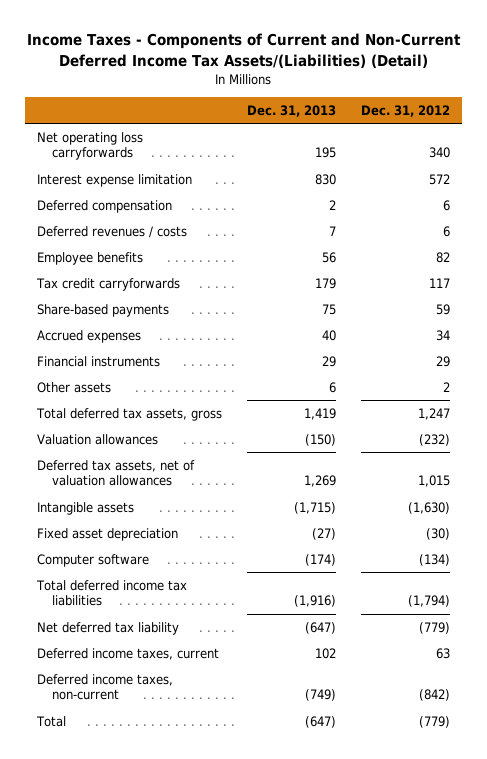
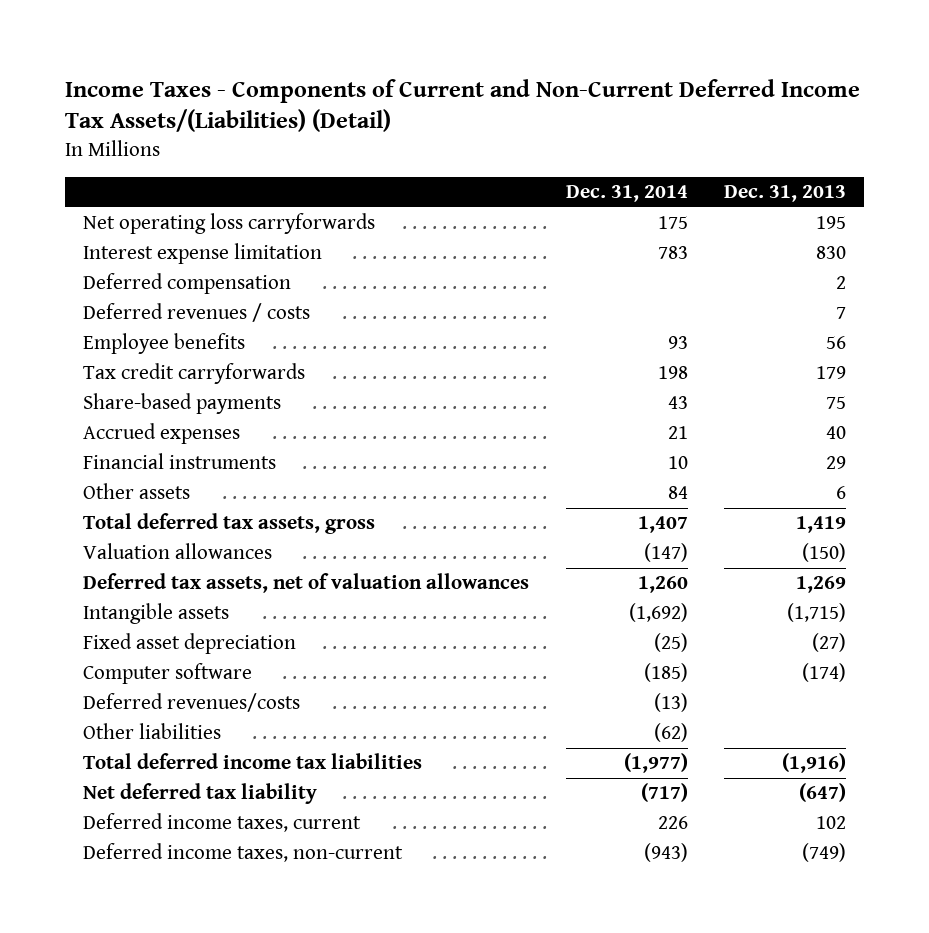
[360,104,450,117] Dec. 31, 2012 -> none
none -> [565,184,688,202] Dec. 31, 2014
none -> [83,693,301,713] Deferred revenues/costs
none -> [83,723,222,740] Other liabilities
[36,715,67,727] Total -> none

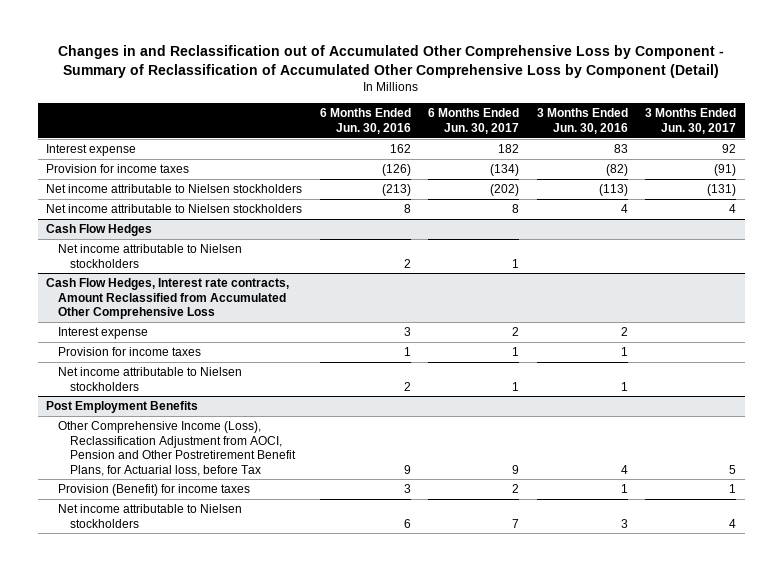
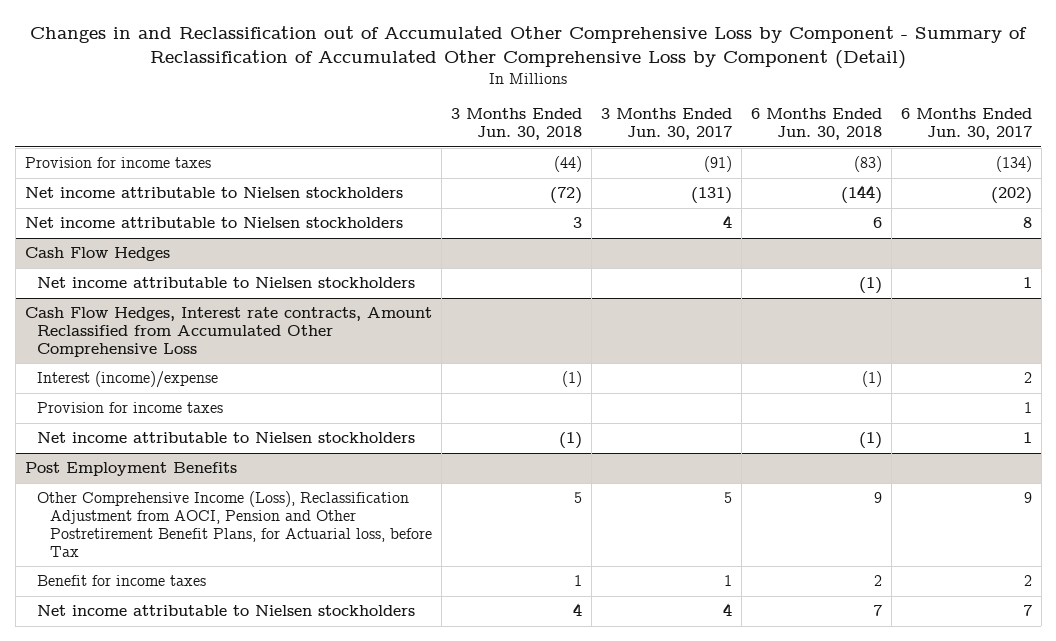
[319,108,411,134] 6 Months Ended Jun. 30, 2016 -> none
[536,108,628,134] 3 Months Ended Jun. 30, 2016 -> none
none -> [451,108,583,141] 3 Months Ended Jun. 30, 2018
none -> [750,108,882,141] 6 Months Ended Jun. 30, 2018
[46,144,137,157] Interest expense -> none
[58,327,149,340] Interest expense -> [37,371,219,389] Interest (income)/expense
[58,484,251,497] Provision (Benefit) for income taxes -> [37,575,207,587] Benefit for income taxes

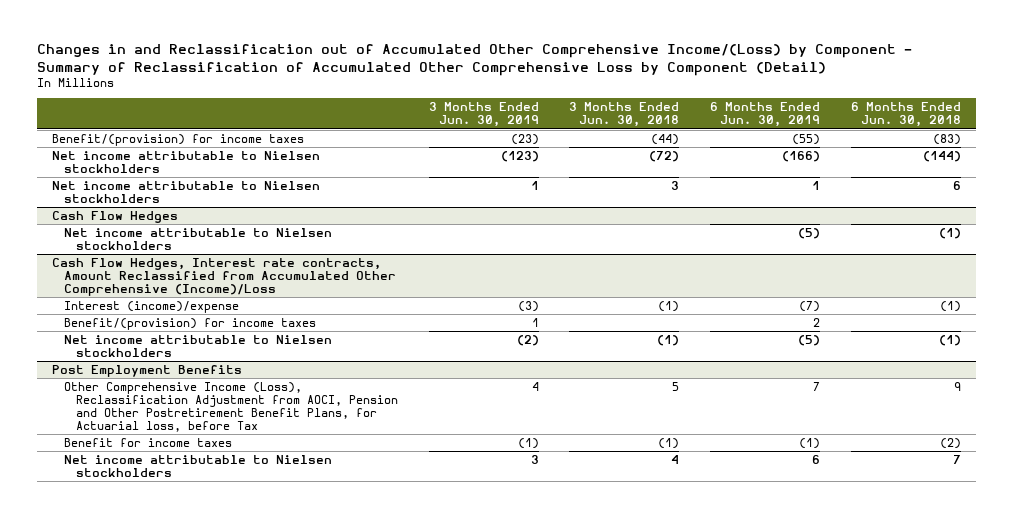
[30,26,1028,70] Changes in and Reclassification out of Accumulated Other Comprehensive Loss by Component - Summary of Reclassification of Accumulated Other Comprehensive Loss by Component (Detail) -> [36,44,912,76] Changes in and Reclassification out of Accumulated Other Comprehensive Income/(Loss) by Component - Summary of Reclassification of Accumulated Other Comprehensive Loss by Component (Detail)
[600,108,732,141] 3 Months Ended Jun. 30, 2017 -> none
[900,108,1032,141] 6 Months Ended Jun. 30, 2017 -> none
none -> [428,102,539,128] 3 Months Ended Jun. 30, 2019
none -> [710,102,821,128] 6 Months Ended Jun. 30, 2019
[24,157,211,169] Provision for income taxes -> [52,133,305,146] Benefit/(provision) for income taxes
[24,307,432,357] Cash Flow Hedges, Interest rate contracts, Amount Reclassified from Accumulated Other Comprehensive Loss -> [52,257,397,297] Cash Flow Hedges, Interest rate contracts, Amount Reclassified from Accumulated Other Comprehensive (Income)/Loss
[37,402,224,414] Provision for income taxes -> [64,317,317,330] Benefit/(provision) for income taxes
[574,575,583,587] 1 -> [658,437,680,449] (1)
[873,575,882,587] 2 -> [939,437,961,449] (2)

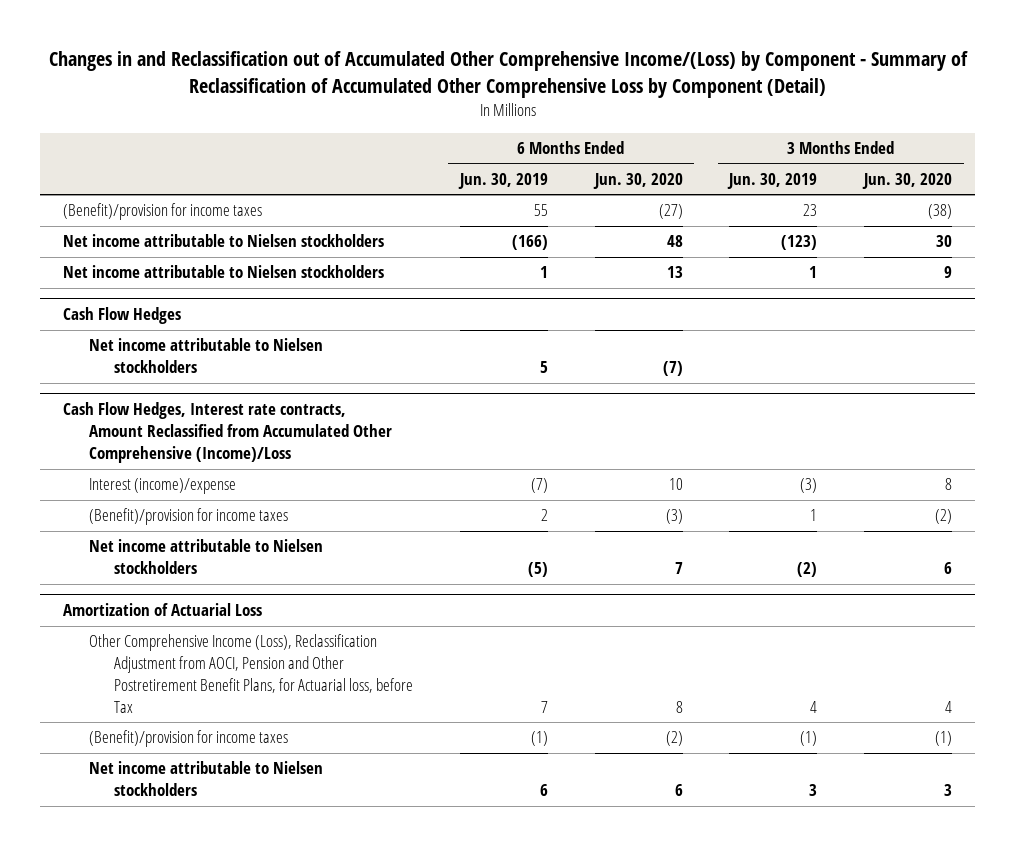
[569,102,680,128] 3 Months Ended Jun. 30, 2018 -> none
[850,102,961,128] 6 Months Ended Jun. 30, 2018 -> none
none -> [592,173,683,190] Jun. 30, 2020
none -> [861,173,952,190] Jun. 30, 2020
[52,133,305,146] Benefit/(provision) for income taxes -> [63,203,263,221] (Benefit)/provision for income taxes
[510,133,539,145] (23) -> [803,204,818,217] 23
[792,133,821,145] (55) -> [534,204,549,217] 55
[798,227,821,239] (5) -> [540,361,549,374] 5
[64,317,317,330] Benefit/(provision) for income taxes -> [88,508,288,526] (Benefit)/provision for income taxes
[52,364,243,377] Post Employment Benefits -> none
none -> [63,603,263,617] Amortization of Actuarial Loss
[64,437,233,447] Benefit for income taxes -> [88,730,288,748] (Benefit)/provision for income taxes

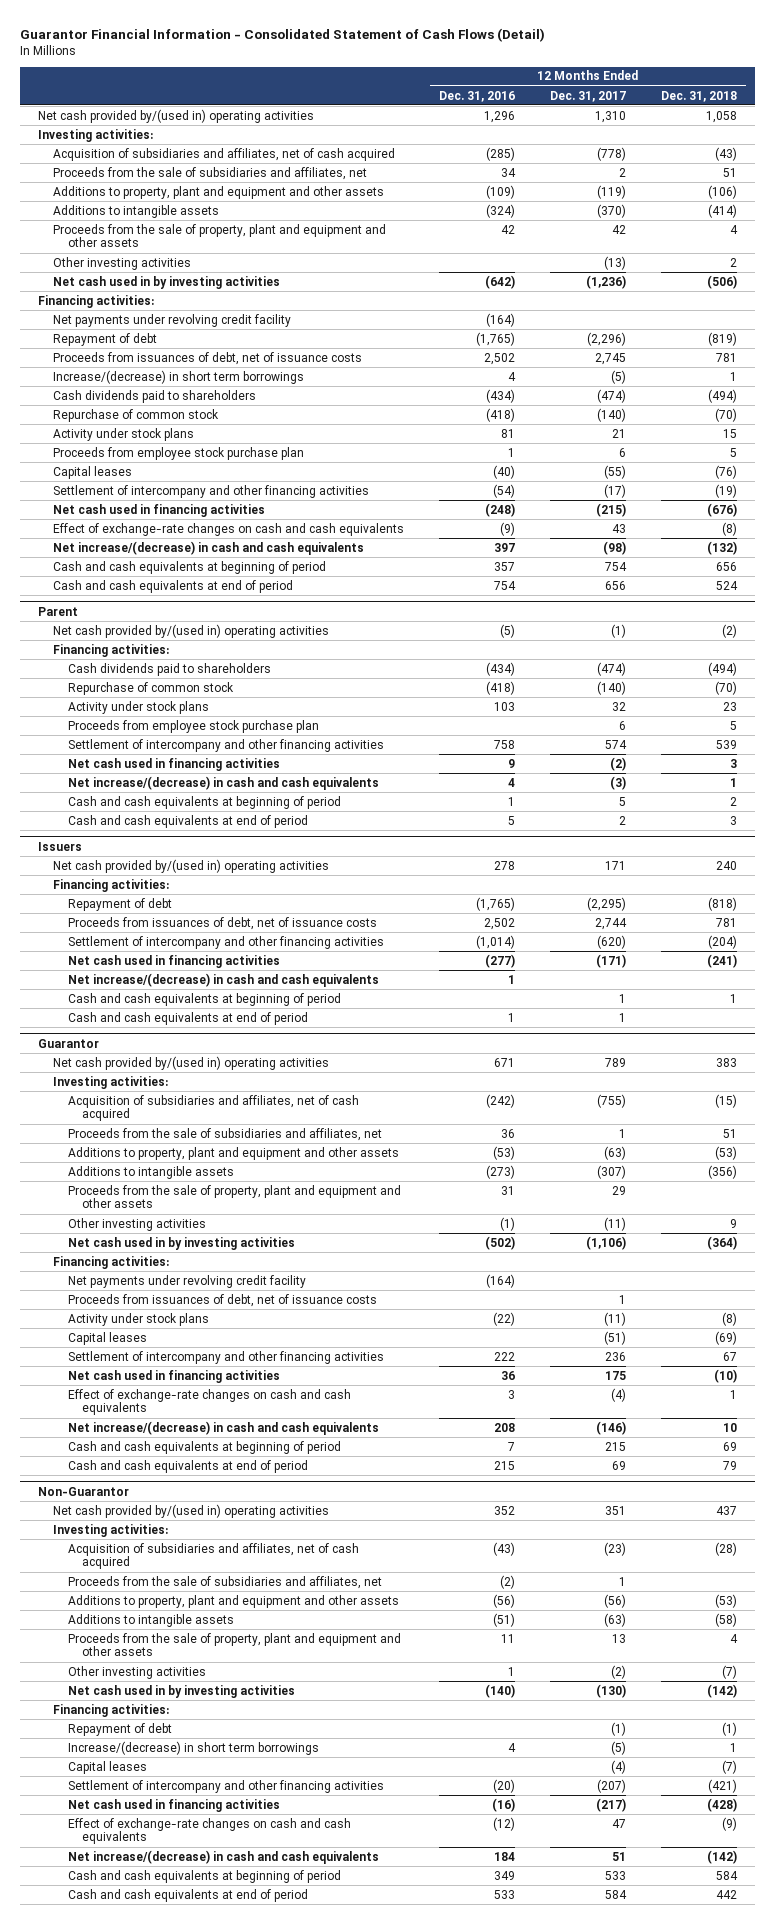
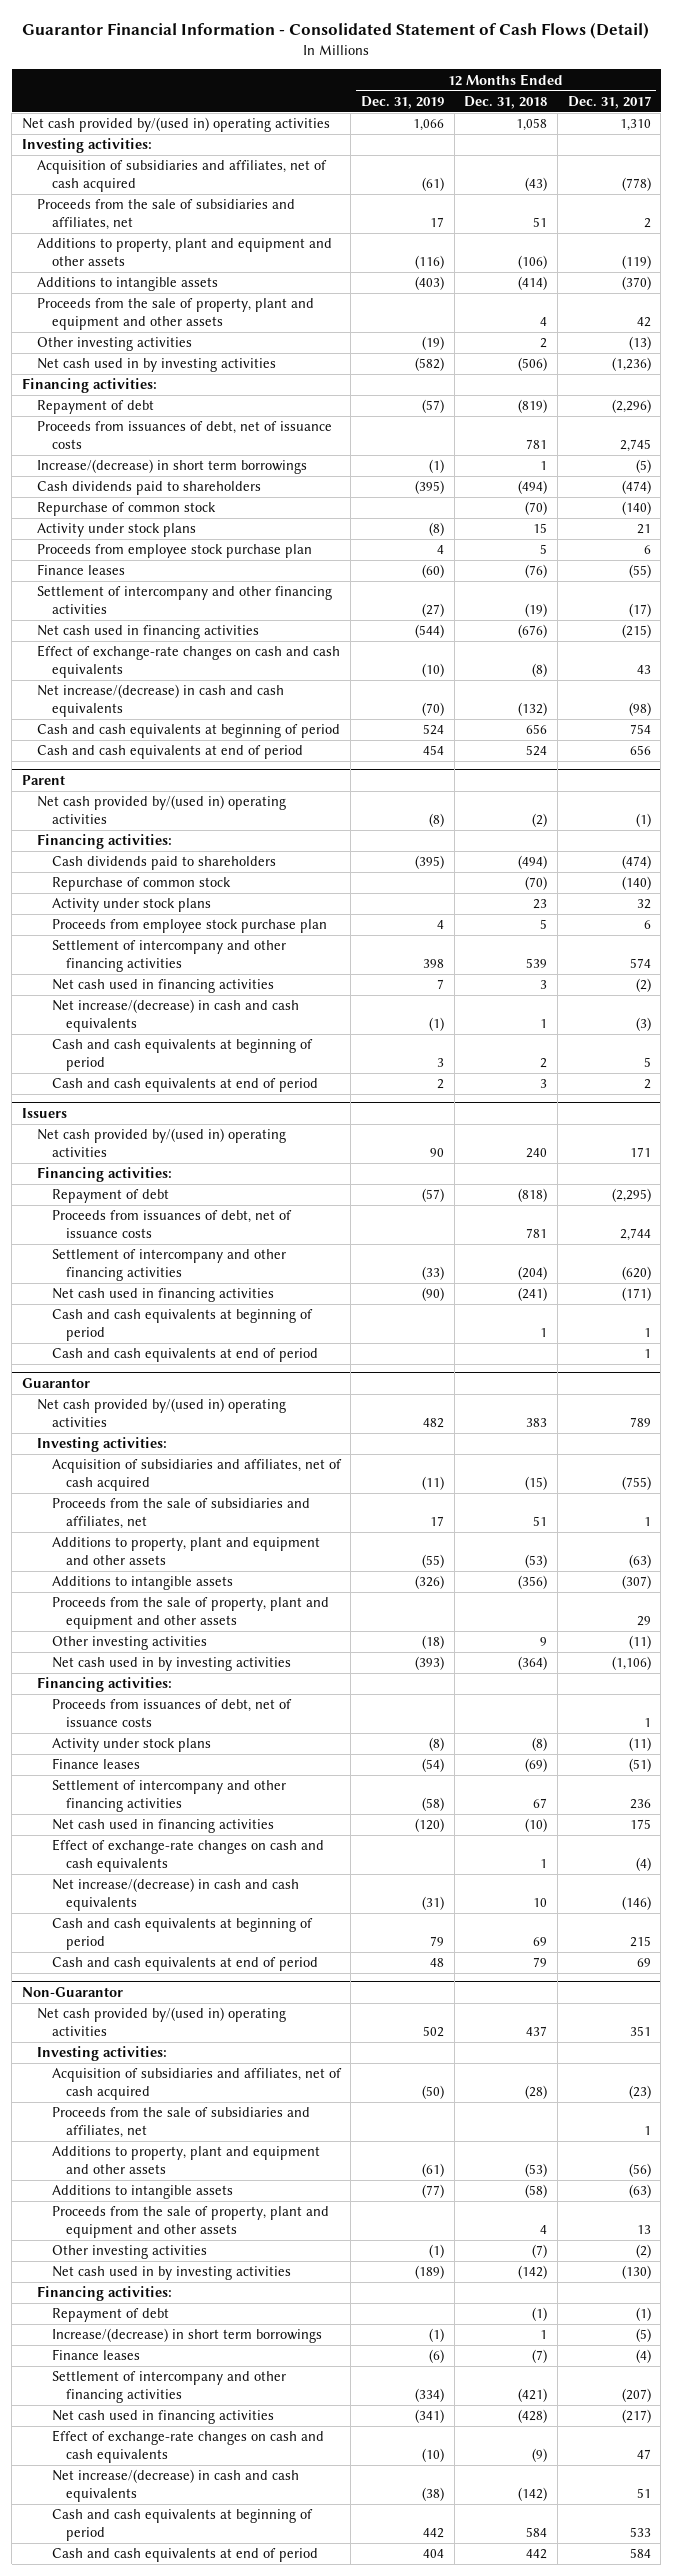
[438,90,515,102] Dec. 31, 2016 -> none
none -> [361,96,445,110] Dec. 31, 2019
[52,313,291,327] Net payments under revolving credit facility -> none
[52,465,132,479] Capital leases -> [36,564,125,576] Finance leases
[67,972,379,987] Net increase/(decrease) in cash and cash equivalents -> none
[67,1274,306,1288] Net payments under revolving credit facility -> none
[67,1331,147,1345] Capital leases -> [51,1758,140,1770] Finance leases
[67,1760,147,1774] Capital leases -> [51,2349,140,2361] Finance leases

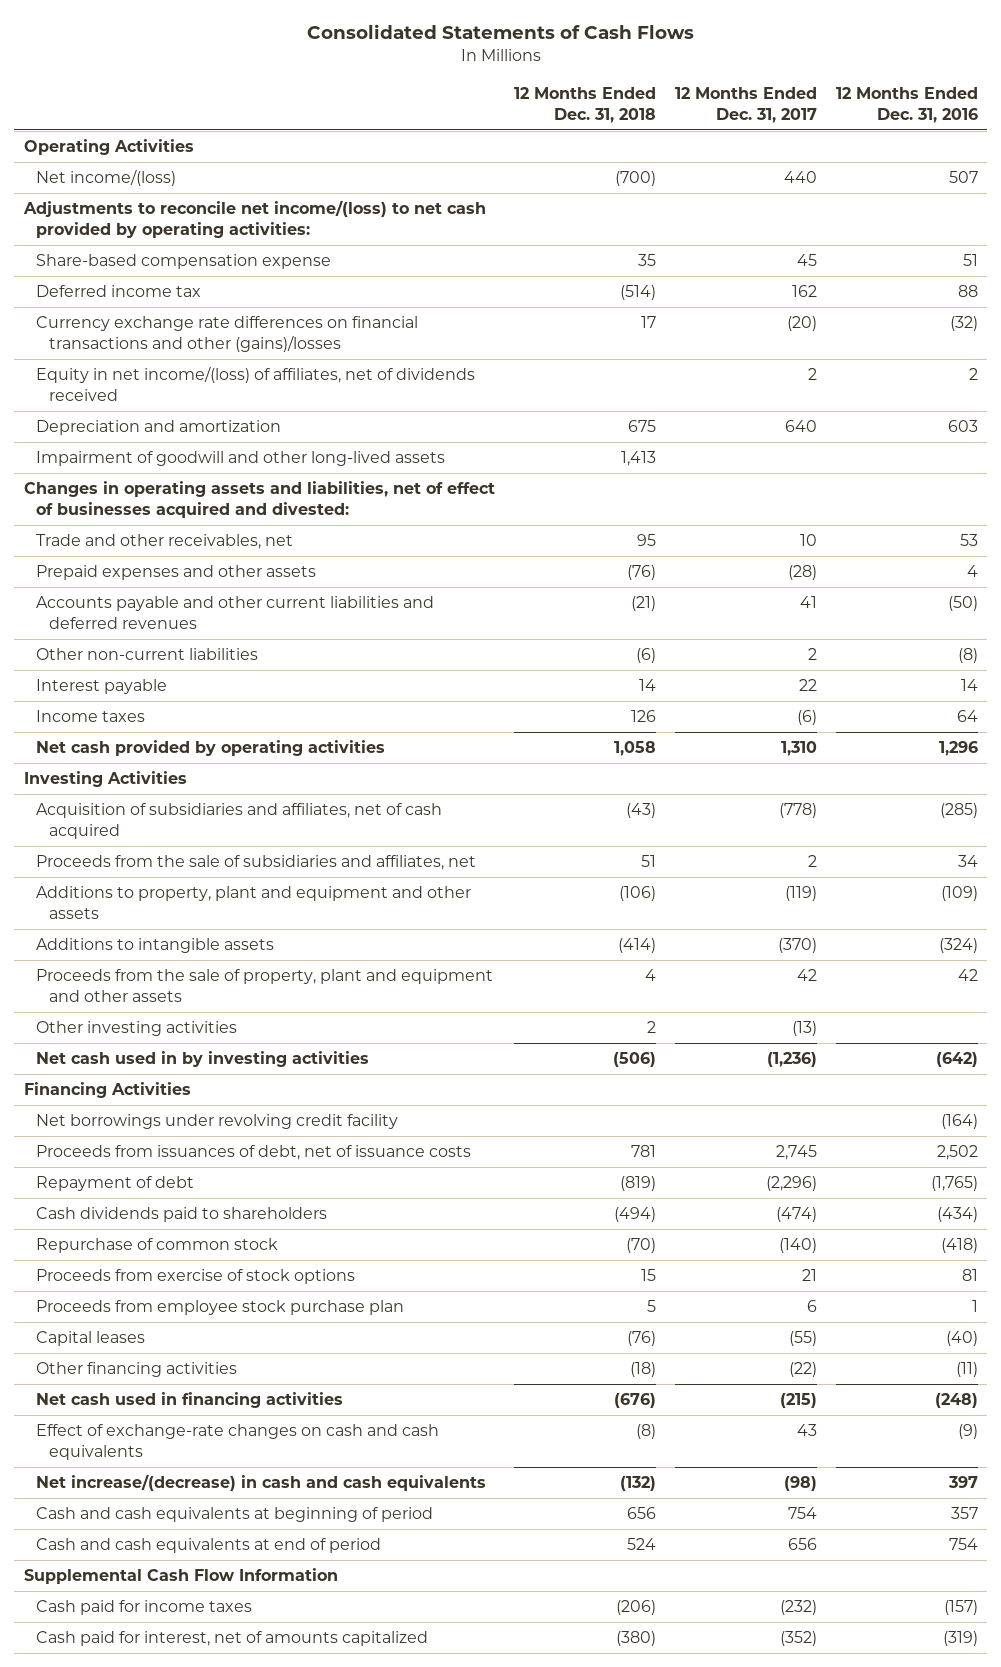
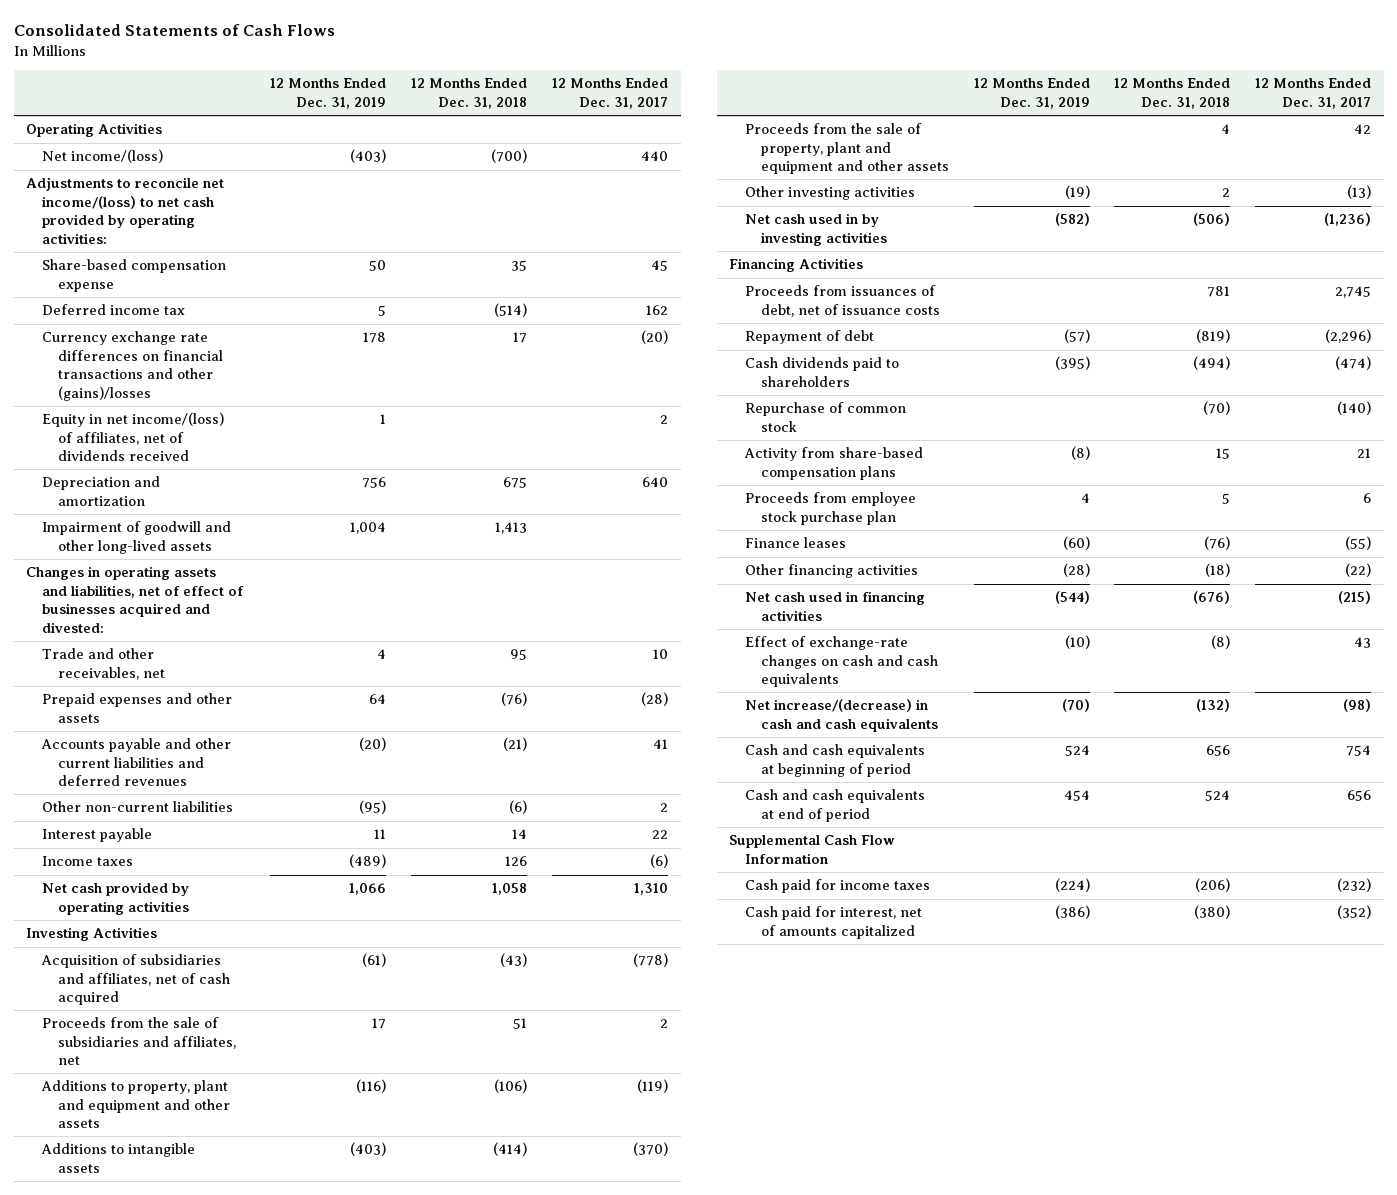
[835,86,978,123] 12 Months Ended Dec. 31, 2016 -> none
none -> [270,78,387,109] 12 Months Ended Dec. 31, 2019
[36,1114,399,1130] Net borrowings under revolving credit facility -> none
[36,1269,356,1285] Proceeds from exercise of stock options -> [743,447,923,480] Activity from share-based compensation plans
[36,1331,146,1347] Capital leases -> [744,537,846,549] Finance leases

